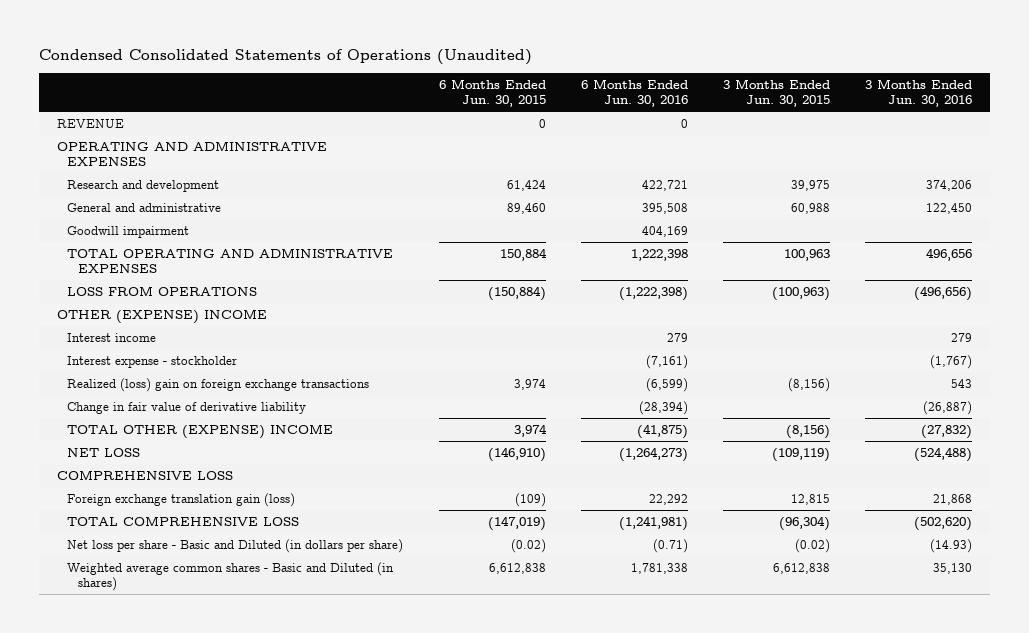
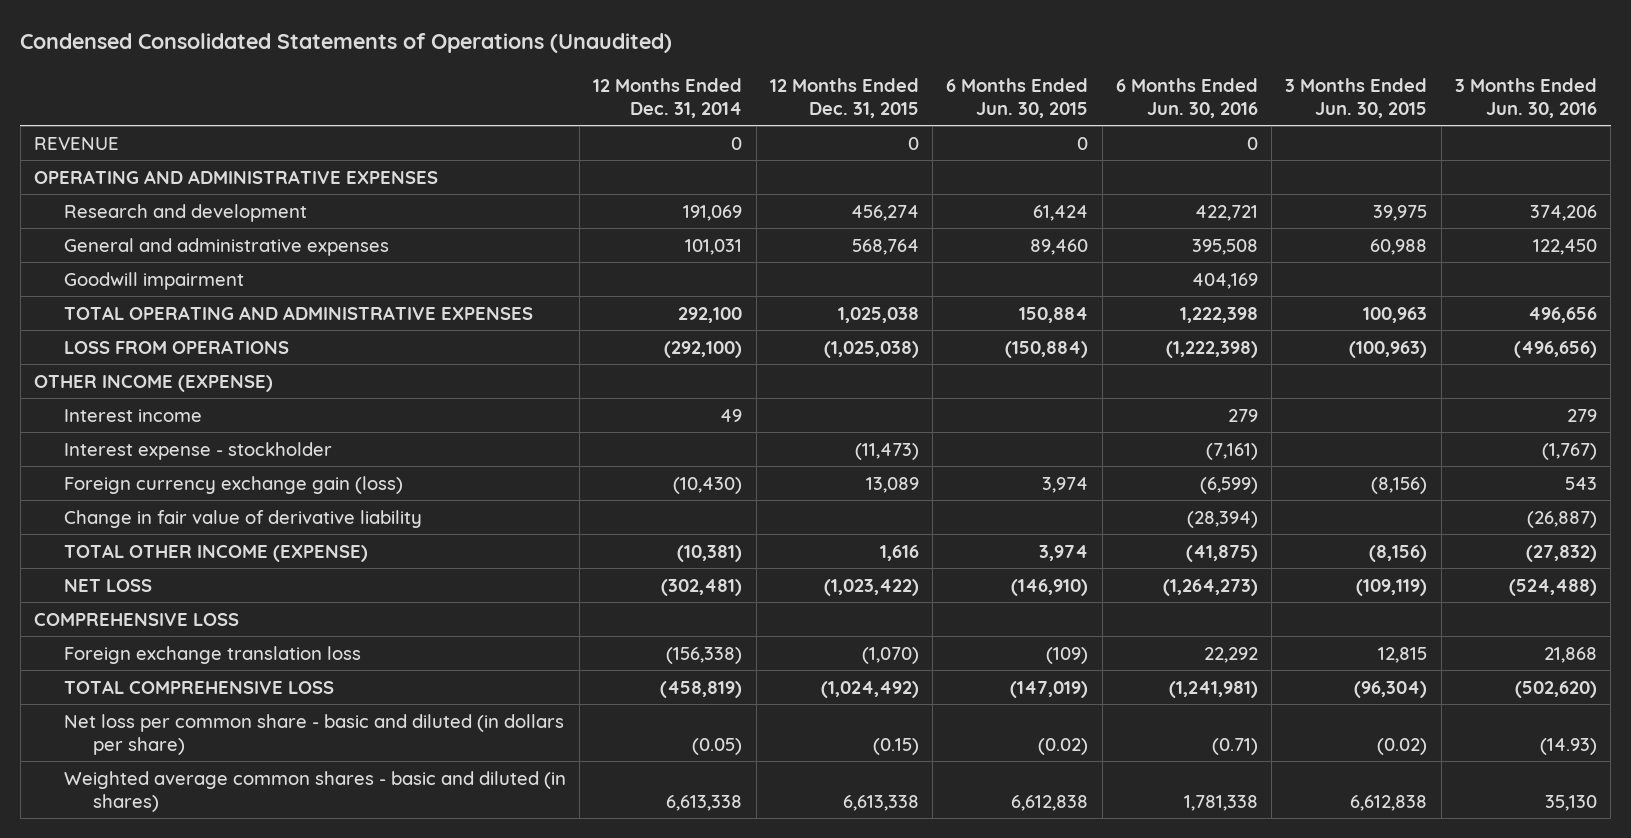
none -> [593,77,743,118] 12 Months Ended Dec. 31, 2014
none -> [769,77,919,118] 12 Months Ended Dec. 31, 2015
[67,202,222,212] General and administrative -> [63,237,389,256] General and administrative expenses
[56,308,267,324] OTHER (EXPENSE) INCOME -> [34,374,274,392] OTHER INCOME (EXPENSE)
[67,377,370,392] Realized (loss) gain on foreign exchange transactions -> [63,475,403,494] Foreign currency exchange gain (loss)
[67,423,334,439] TOTAL OTHER (EXPENSE) INCOME -> [63,543,368,562] TOTAL OTHER INCOME (EXPENSE)
[67,492,296,507] Foreign exchange translation gain (loss) -> [63,645,361,664] Foreign exchange translation loss
[67,538,404,553] Net loss per share - Basic and Diluted (in dollars per share) -> [63,713,564,755] Net loss per common share - basic and diluted (in dollars per share)
[67,561,395,592] Weighted average common shares - Basic and Diluted (in shares) -> [63,770,566,812] Weighted average common shares - basic and diluted (in shares)

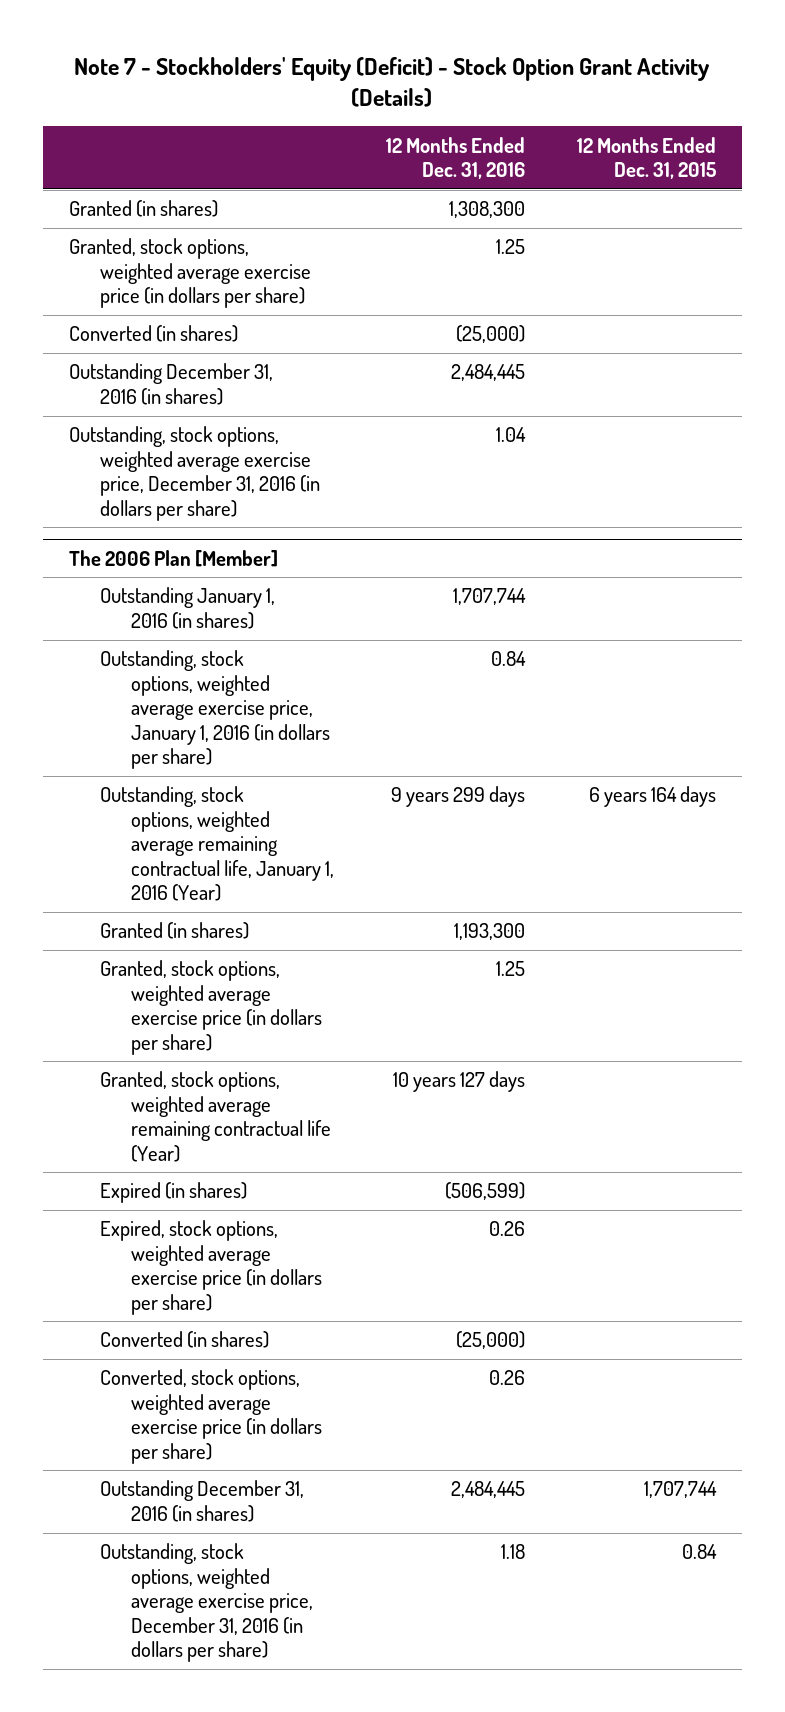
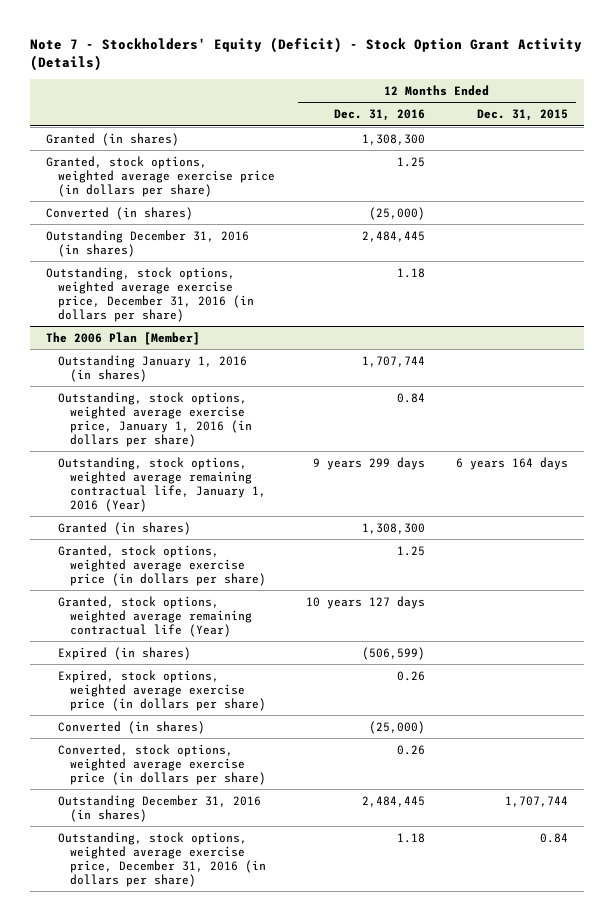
[496,427,527,443] 1.04 -> [397,267,426,278] 1.18
[454,923,526,941] 1,193,300 -> [362,522,426,534] 1,308,300

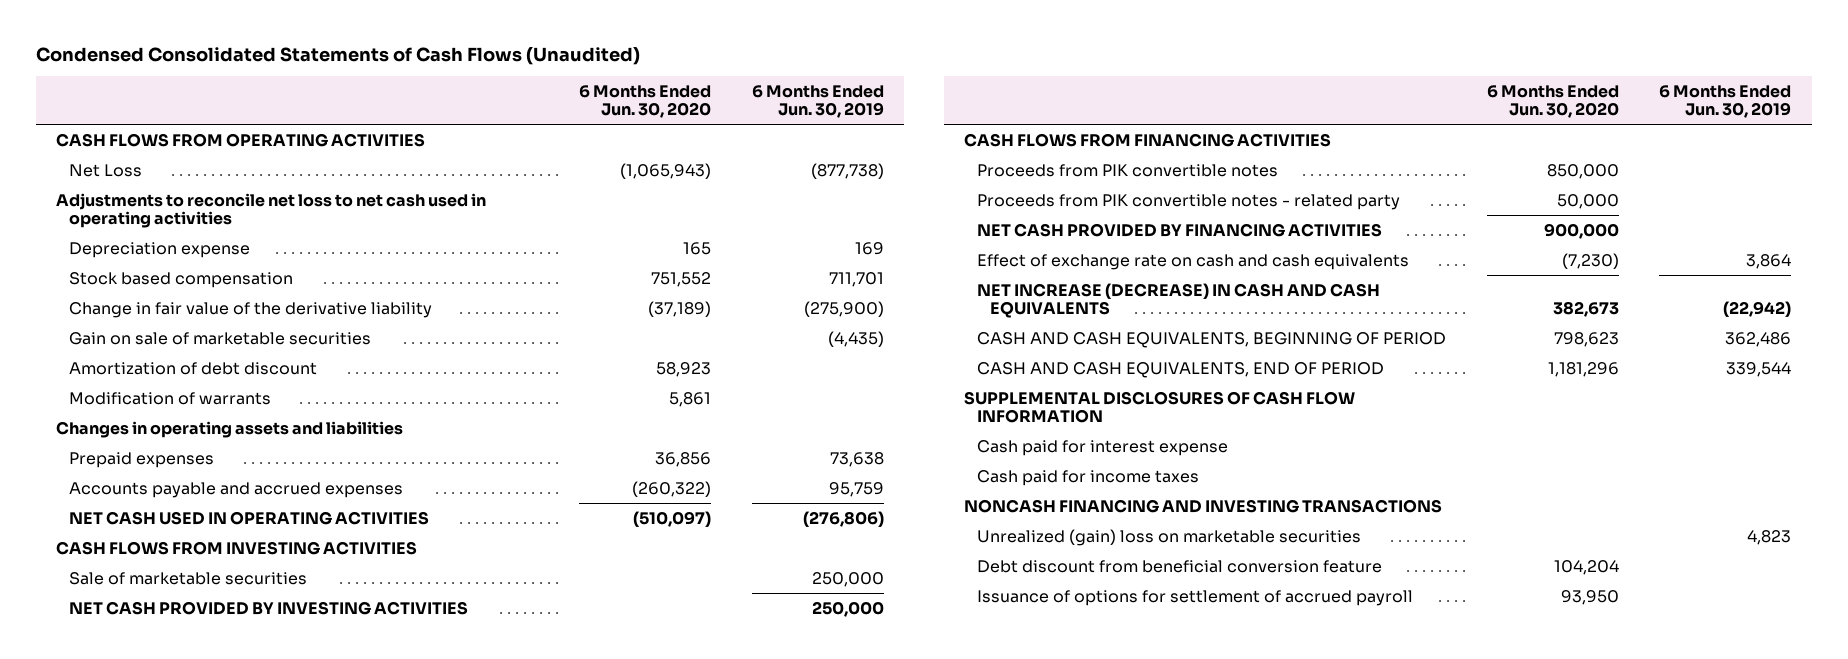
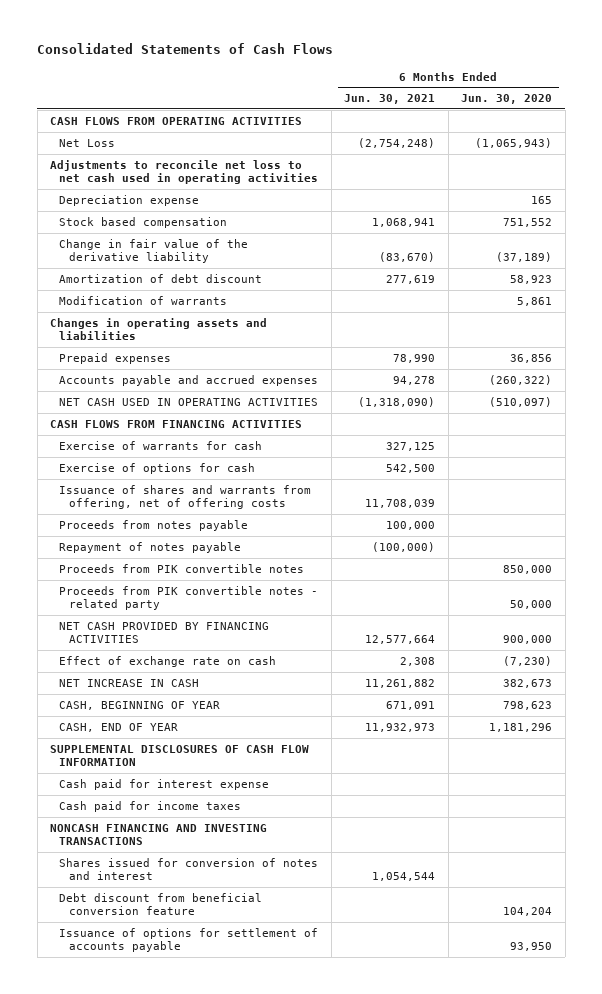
[36,46,641,65] Condensed Consolidated Statements of Cash Flows (Unaudited) -> [37,43,334,55] Consolidated Statements of Cash Flows
[751,84,884,119] 6 Months Ended Jun. 30, 2019 -> none
none -> [344,94,436,105] Jun. 30, 2021
[69,331,372,345] Gain on sale of marketable securities -> none
[56,540,418,555] CASH FLOWS FROM INVESTING ACTIVITIES -> none
[69,571,308,585] Sale of marketable securities -> none
[69,600,469,615] NET CASH PROVIDED BY INVESTING ACTIVITIES -> none
none -> [59,440,263,450] Exercise of warrants for cash
none -> [59,462,256,474] Exercise of options for cash
none -> [59,484,312,510] Issuance of shares and warrants from offering, net of offering costs
none -> [59,519,249,531] Proceeds from notes payable
none -> [59,541,242,553] Repayment of notes payable
[976,253,1409,270] Effect of exchange rate on cash and cash equivalents -> [59,655,277,667] Effect of exchange rate on cash
[976,282,1380,318] NET INCREASE (DECREASE) IN CASH AND CASH EQUIVALENTS -> [59,678,200,687] NET INCREASE IN CASH
[976,331,1446,348] CASH AND CASH EQUIVALENTS, BEGINNING OF PERIOD -> [59,700,221,710] CASH, BEGINNING OF YEAR
[976,361,1384,378] CASH AND CASH EQUIVALENTS, END OF PERIOD -> [59,722,179,732] CASH, END OF YEAR
[976,528,1361,546] Unrealized (gain) loss on marketable securities -> none
none -> [59,857,319,881] Shares issued for conversion of notes and interest
[976,589,1413,606] Issuance of options for settlement of accrued payroll -> [59,927,319,953] Issuance of options for settlement of accounts payable

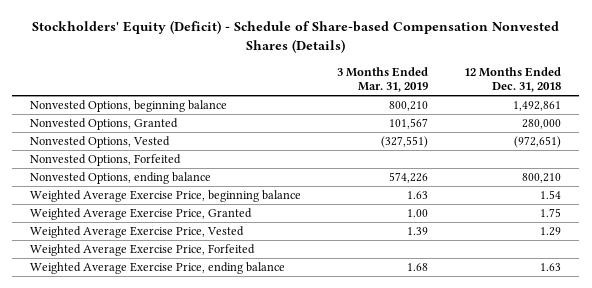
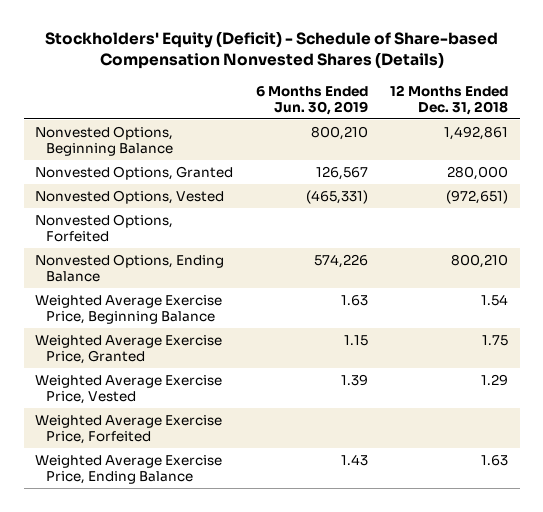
[337,66,429,93] 3 Months Ended Mar. 31, 2019 -> none
none -> [255,85,368,115] 6 Months Ended Jun. 30, 2019
[30,100,228,113] Nonvested Options, beginning balance -> [34,125,173,157] Nonvested Options, Beginning Balance
[30,172,212,185] Nonvested Options, ending balance -> [34,253,224,283] Nonvested Options, Ending Balance
[30,190,302,203] Weighted Average Exercise Price, beginning balance -> [34,294,222,325] Weighted Average Exercise Price, Beginning Balance
[30,262,286,275] Weighted Average Exercise Price, ending balance -> [34,454,222,485] Weighted Average Exercise Price, Ending Balance

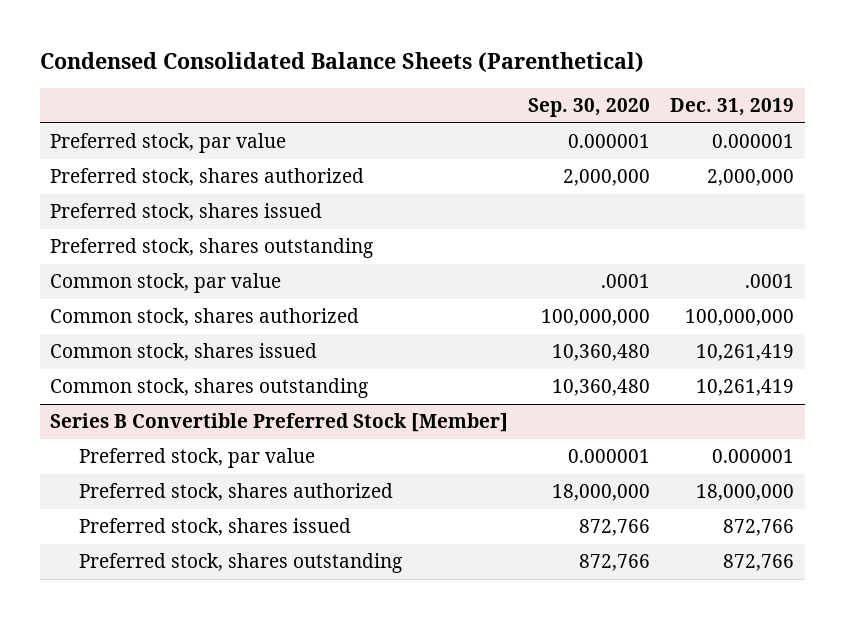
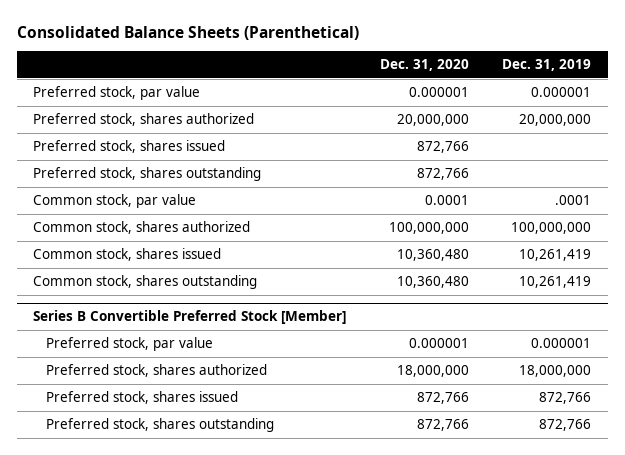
[39,51,644,72] Condensed Consolidated Balance Sheets (Parenthetical) -> [16,25,359,40] Consolidated Balance Sheets (Parenthetical)
[528,97,651,117] Sep. 30, 2020 -> none
none -> [379,59,469,72] Dec. 31, 2020
[707,169,795,187] 2,000,000 -> [519,114,592,127] 20,000,000

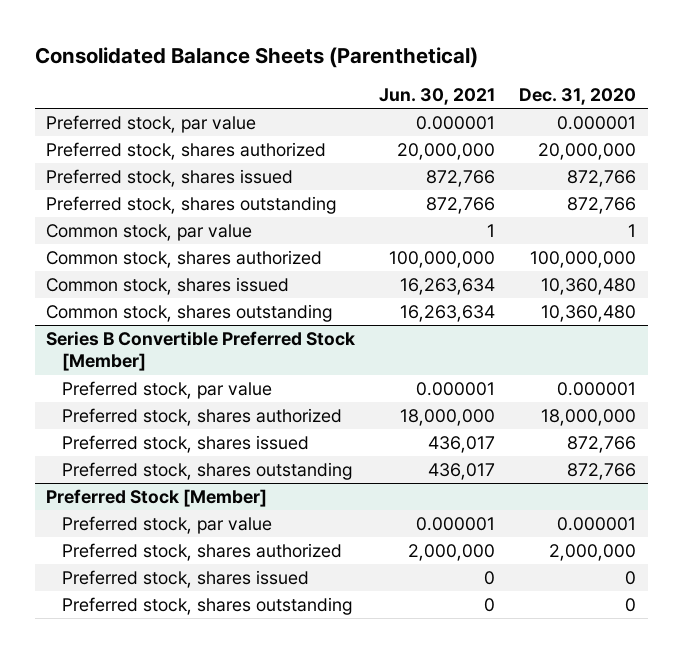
[502,59,592,72] Dec. 31, 2019 -> none
none -> [379,87,496,105] Jun. 30, 2021
[424,195,469,206] 0.0001 -> [627,224,636,238] 1
none -> [46,489,268,508] Preferred Stock [Member]
none -> [61,516,272,535] Preferred stock, par value
none -> [61,543,342,562] Preferred stock, shares authorized
none -> [61,570,309,589] Preferred stock, shares issued
none -> [61,597,352,616] Preferred stock, shares outstanding

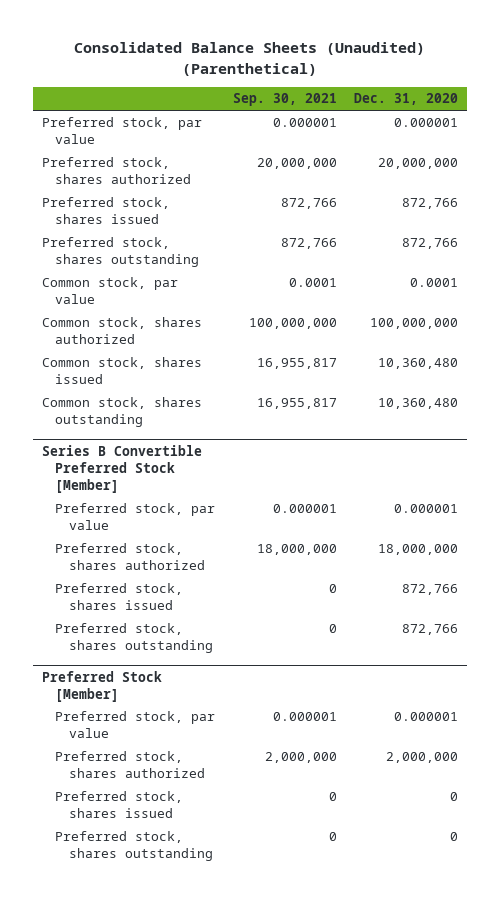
[34,46,478,68] Consolidated Balance Sheets (Parenthetical) -> [73,42,425,76] Consolidated Balance Sheets (Unaudited) (Parenthetical)
[379,87,496,105] Jun. 30, 2021 -> none
none -> [232,93,337,107] Sep. 30, 2021
[627,224,636,238] 1 -> [410,278,459,288] 0.0001

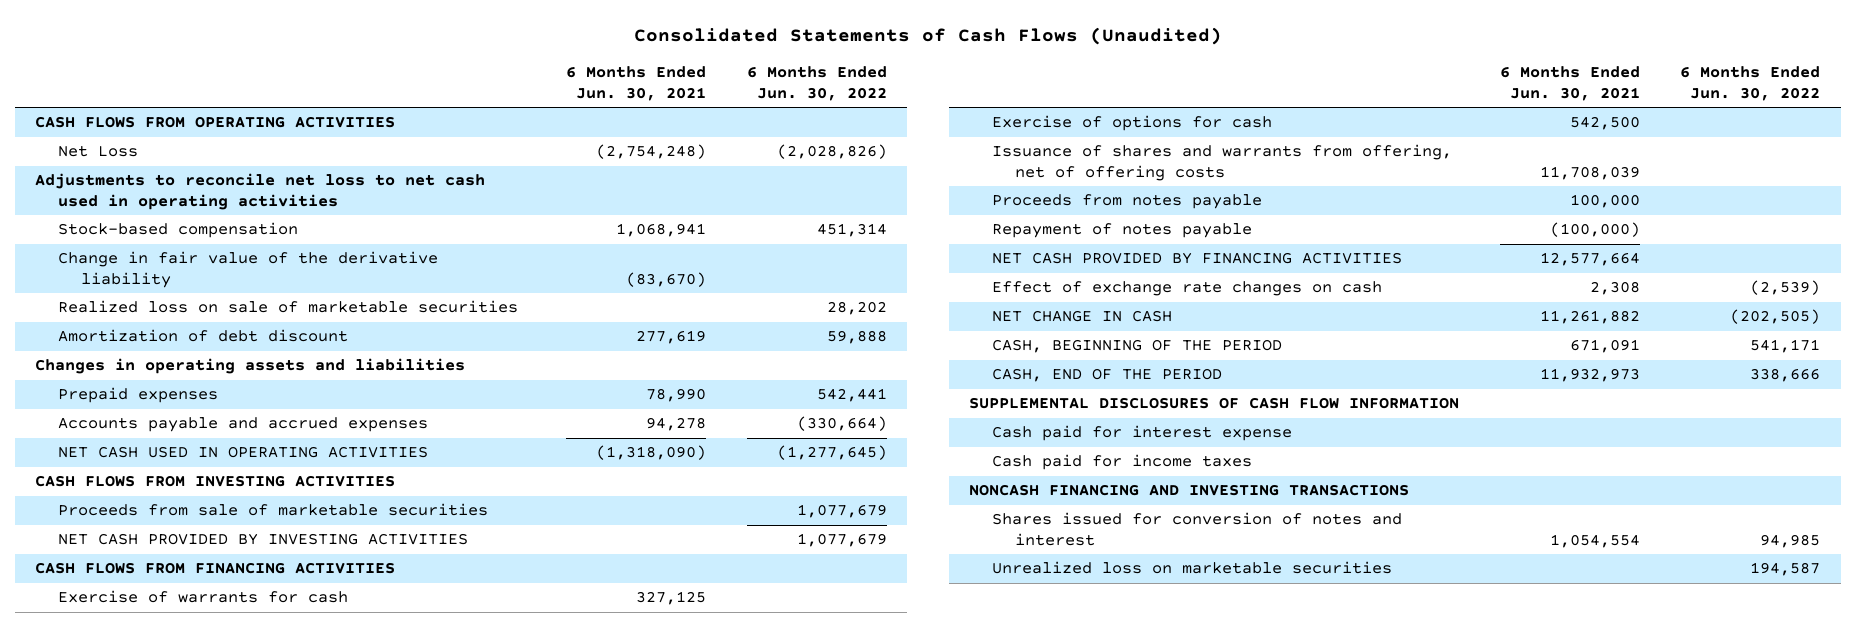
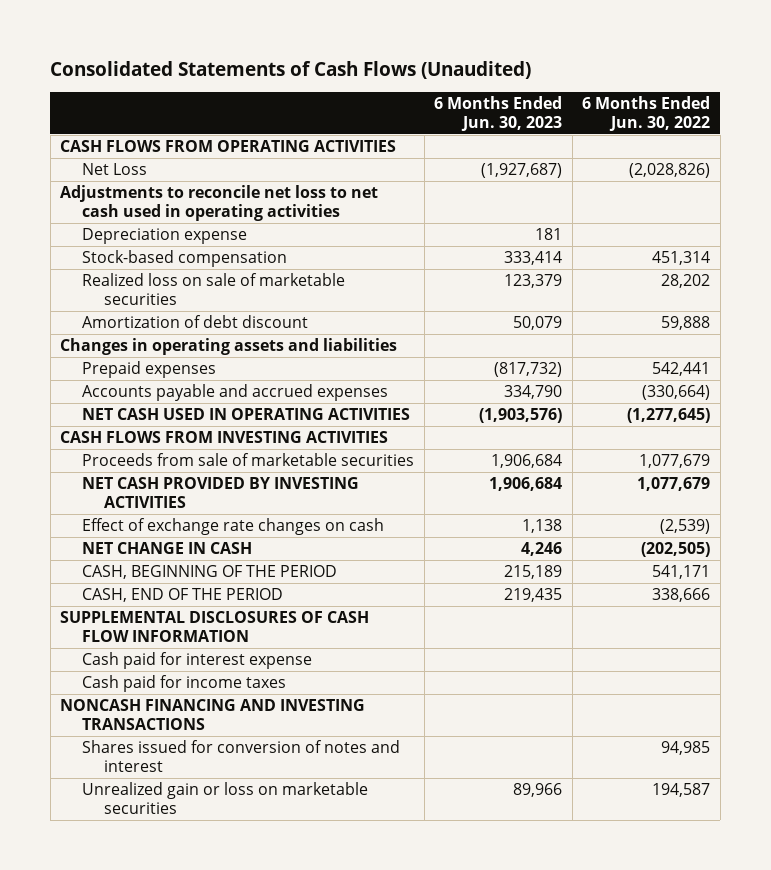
[566,66,707,101] 6 Months Ended Jun. 30, 2021 -> none
none -> [434,95,563,132] 6 Months Ended Jun. 30, 2023
none -> [81,228,247,245] Depreciation expense
[58,251,439,288] Change in fair value of the derivative liability -> none
[35,562,396,575] CASH FLOWS FROM FINANCING ACTIVITIES -> none
[58,590,349,604] Exercise of warrants for cash -> none
[992,115,1273,132] Exercise of options for cash -> none
[992,144,1453,181] Issuance of shares and warrants from offering, net of offering costs -> none
[992,194,1263,210] Proceeds from notes payable -> none
[992,223,1253,239] Repayment of notes payable -> none
[992,252,1403,265] NET CASH PROVIDED BY FINANCING ACTIVITIES -> none
[992,561,1393,575] Unrealized loss on marketable securities -> [81,782,368,815] Unrealized gain or loss on marketable securities

